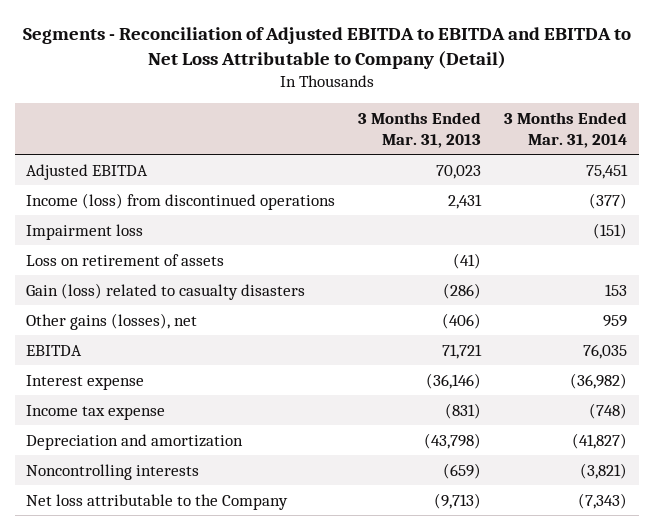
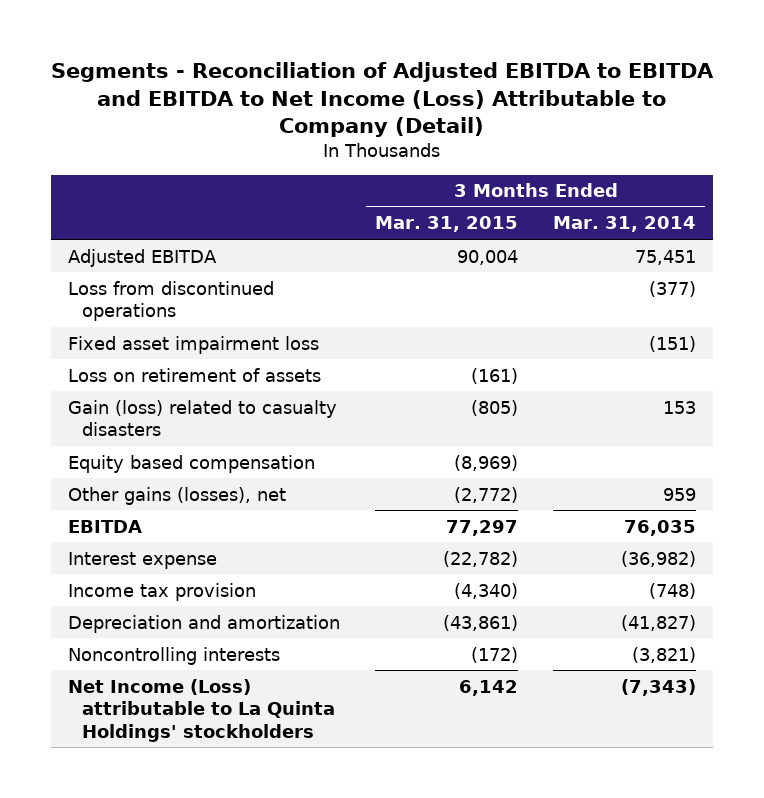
[22,26,631,70] Segments - Reconciliation of Adjusted EBITDA to EBITDA and EBITDA to Net Loss Attributable to Company (Detail) -> [51,62,715,138] Segments - Reconciliation of Adjusted EBITDA to EBITDA and EBITDA to Net Income (Loss) Attributable to Company (Detail)
[358,111,482,148] 3 Months Ended Mar. 31, 2013 -> none
none -> [375,216,519,233] Mar. 31, 2015
[26,192,336,210] Income (loss) from discontinued operations -> [68,280,275,322] Loss from discontinued operations
[26,223,144,240] Impairment loss -> [68,335,320,354] Fixed asset impairment loss
none -> [68,454,316,473] Equity based compensation
[26,404,166,420] Income tax expense -> [68,582,257,601] Income tax provision
[26,493,289,510] Net loss attributable to the Company -> [68,678,336,742] Net Income (Loss) attributable to La Quinta Holdings' stockholders

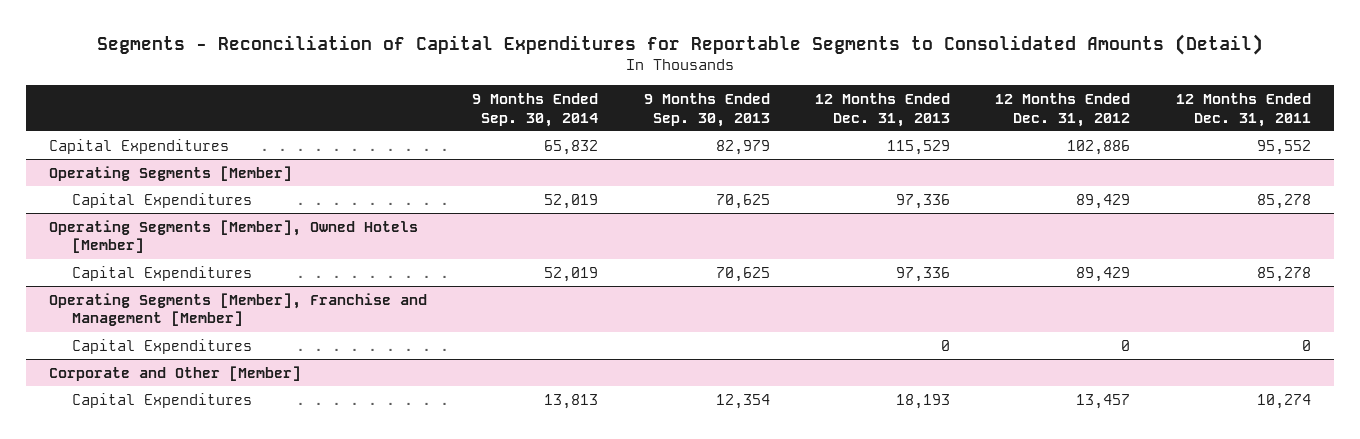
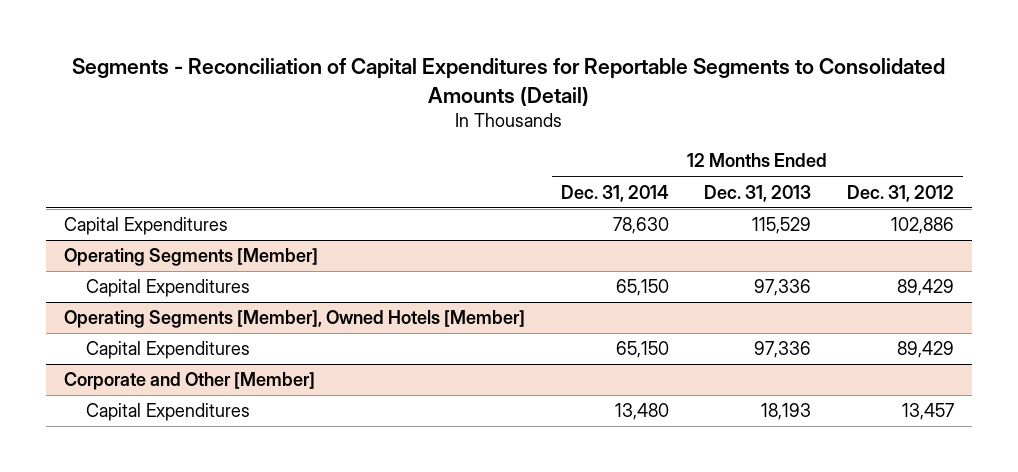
[472,93,599,127] 9 Months Ended Sep. 30, 2014 -> none
[643,93,770,127] 9 Months Ended Sep. 30, 2013 -> none
[1175,93,1311,127] 12 Months Ended Dec. 31, 2011 -> none
none -> [560,184,669,202] Dec. 31, 2014
[48,292,427,327] Operating Segments [Member], Franchise and Management [Member] -> none
[72,338,253,354] Capital Expenditures -> none

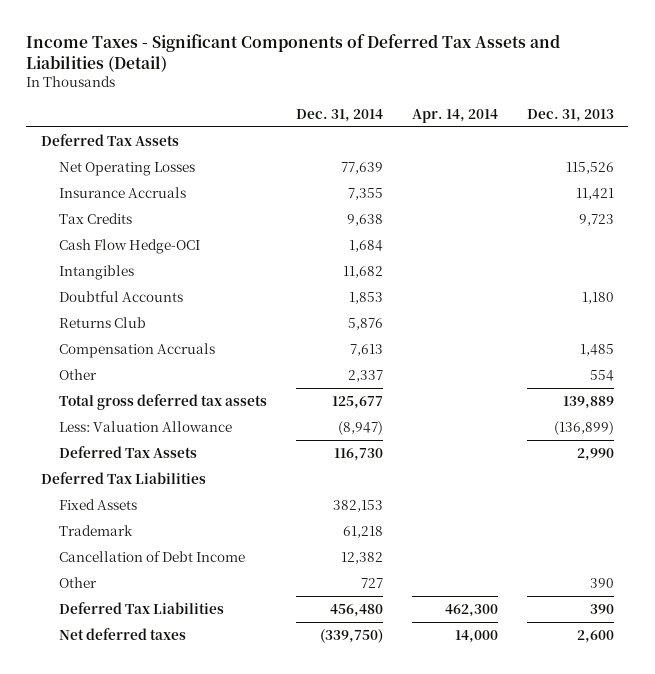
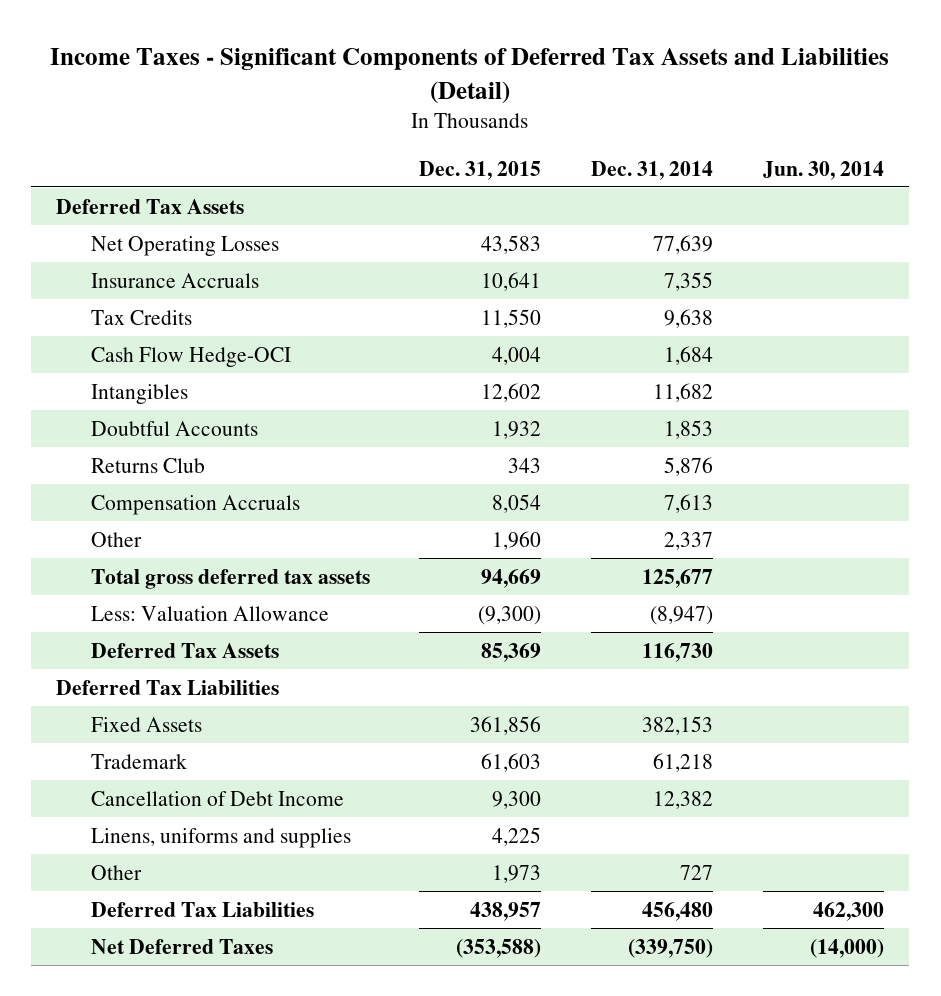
[411,108,498,123] Apr. 14, 2014 -> none
[526,108,614,122] Dec. 31, 2013 -> none
none -> [419,160,542,180] Dec. 31, 2015
none -> [763,160,885,180] Jun. 30, 2014
none -> [90,827,351,848] Linens, uniforms and supplies
[59,628,187,641] Net deferred taxes -> [90,938,273,954] Net Deferred Taxes

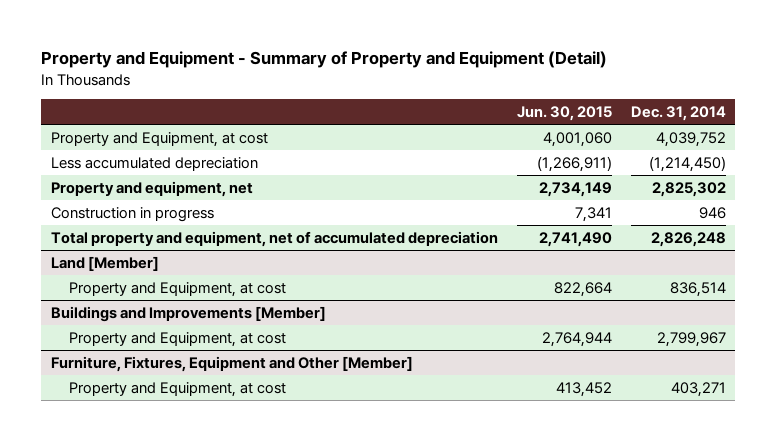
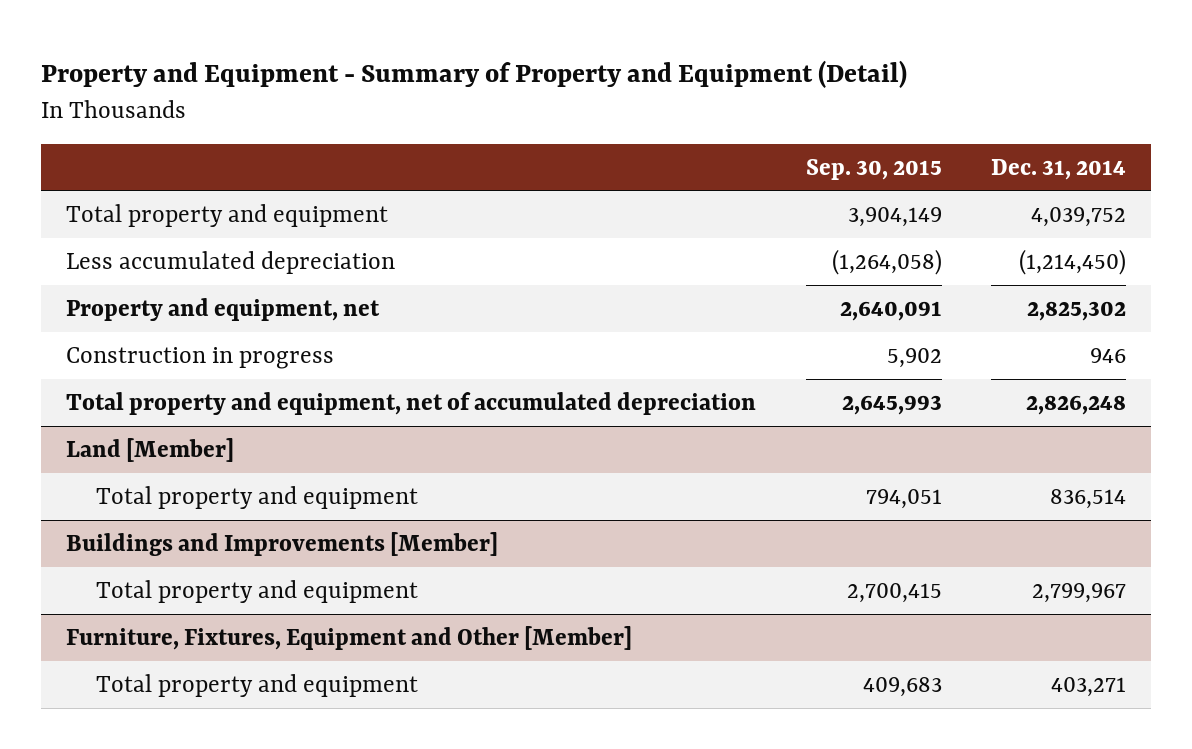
[516,106,612,122] Jun. 30, 2015 -> none
none -> [805,158,942,180] Sep. 30, 2015
[50,131,268,147] Property and Equipment, at cost -> [66,203,389,227] Total property and equipment
[69,281,287,297] Property and Equipment, at cost -> [96,485,419,509] Total property and equipment
[69,331,287,347] Property and Equipment, at cost -> [96,579,419,603] Total property and equipment
[69,381,287,397] Property and Equipment, at cost -> [96,673,419,697] Total property and equipment

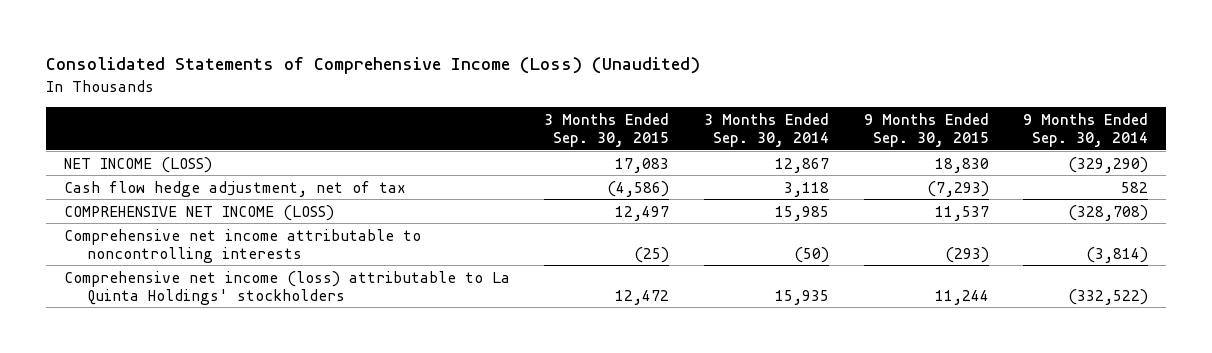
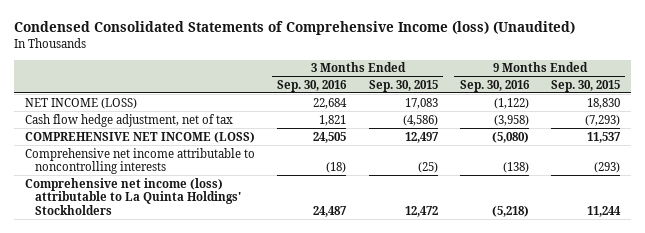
[46,57,701,75] Consolidated Statements of Comprehensive Income (Loss) (Unaudited) -> [14,21,576,36] Condensed Consolidated Statements of Comprehensive Income (loss) (Unaudited)
[703,112,829,147] 3 Months Ended Sep. 30, 2014 -> none
[1023,112,1149,147] 9 Months Ended Sep. 30, 2014 -> none
none -> [277,79,348,92] Sep. 30, 2016
none -> [459,79,530,92] Sep. 30, 2016
[63,270,510,305] Comprehensive net income (loss) attributable to La Quinta Holdings' stockholders -> [25,177,242,216] Comprehensive net income (loss) attributable to La Quinta Holdings' Stockholders

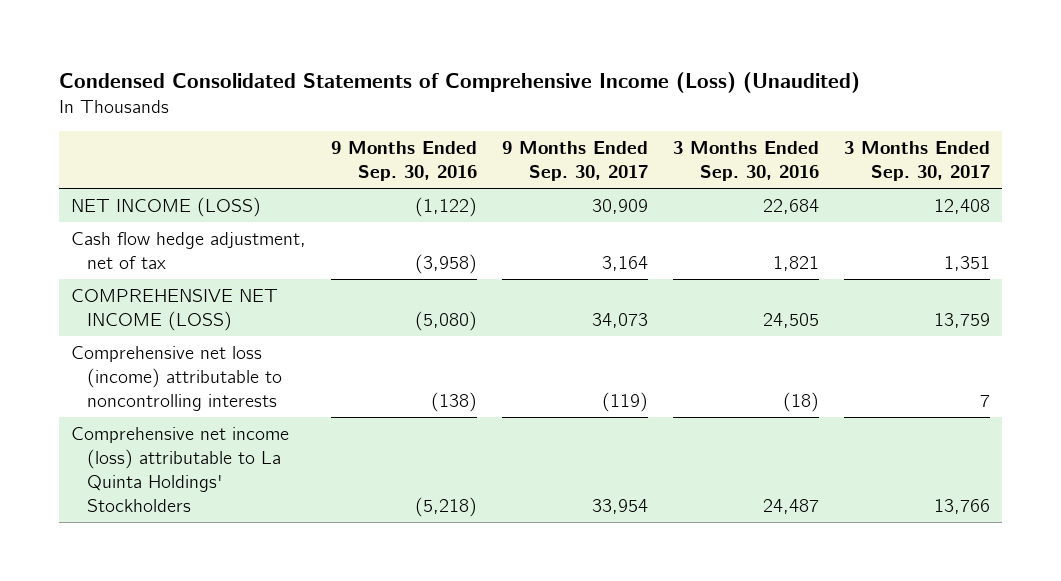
[14,21,576,36] Condensed Consolidated Statements of Comprehensive Income (loss) (Unaudited) -> [59,71,861,93] Condensed Consolidated Statements of Comprehensive Income (Loss) (Unaudited)
[368,79,438,92] Sep. 30, 2015 -> none
[550,79,620,92] Sep. 30, 2015 -> none
none -> [502,140,649,181] 9 Months Ended Sep. 30, 2017
none -> [843,140,990,181] 3 Months Ended Sep. 30, 2017
[25,147,256,175] Comprehensive net income attributable to noncontrolling interests -> [71,345,282,411] Comprehensive net loss (income) attributable to noncontrolling interests

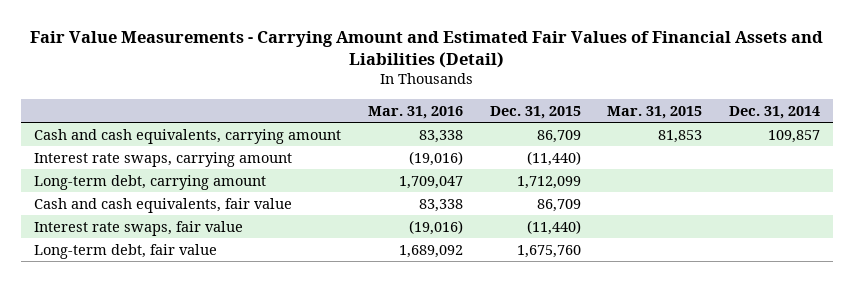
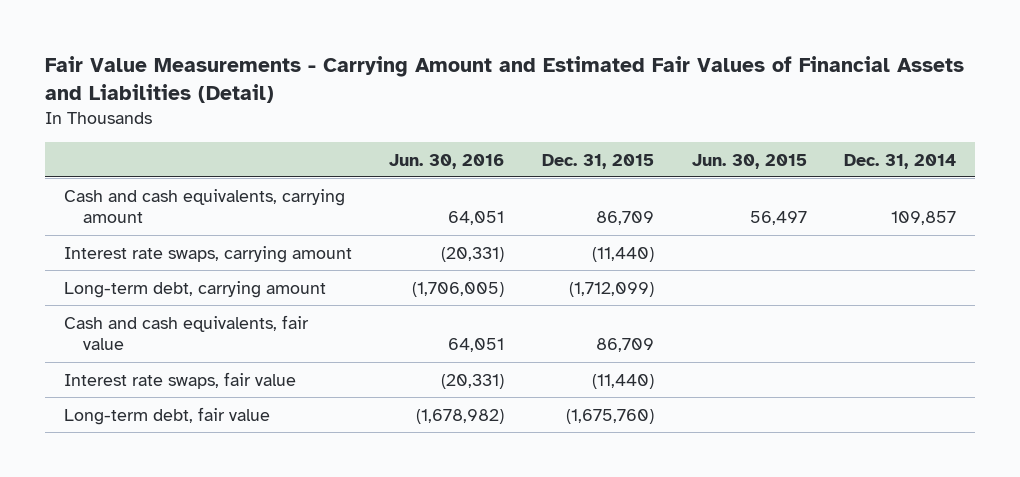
[367,105,463,119] Mar. 31, 2016 -> none
[607,105,703,119] Mar. 31, 2015 -> none
none -> [389,153,505,169] Jun. 30, 2016
none -> [691,153,807,169] Jun. 30, 2015
[516,175,581,189] 1,712,099 -> [568,281,654,297] (1,712,099)
[516,244,581,258] 1,675,760 -> [565,408,654,424] (1,675,760)

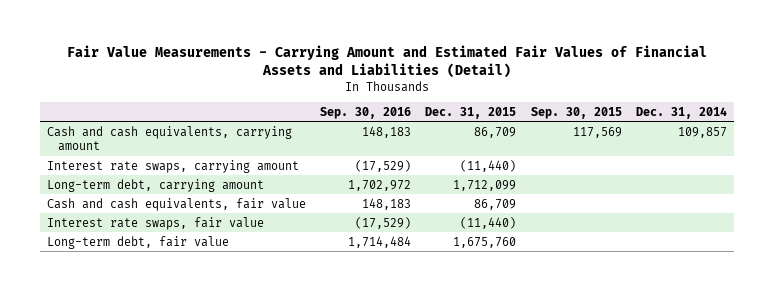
[389,153,505,169] Jun. 30, 2016 -> none
[691,153,807,169] Jun. 30, 2015 -> none
none -> [320,106,412,119] Sep. 30, 2016
none -> [530,106,622,119] Sep. 30, 2015
[568,281,654,297] (1,712,099) -> [453,179,517,191] 1,712,099
[565,408,654,424] (1,675,760) -> [453,236,517,248] 1,675,760

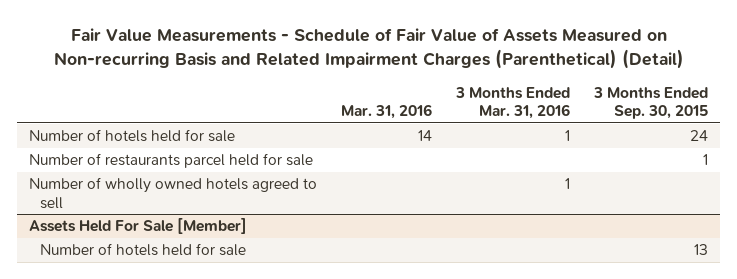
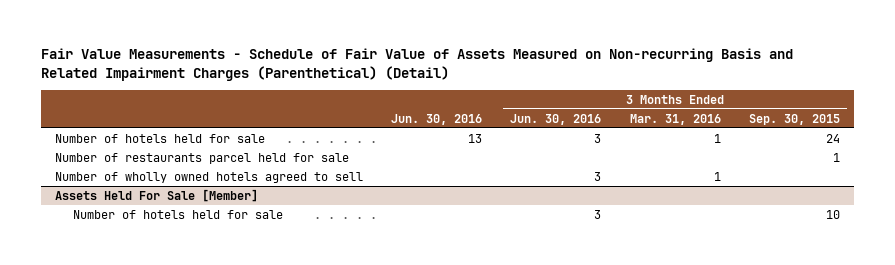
[341,104,433,120] Mar. 31, 2016 -> none
none -> [391,113,483,125] Jun. 30, 2016
none -> [510,113,602,125] Jun. 30, 2016
[693,244,708,256] 13 -> [826,209,841,219] 10

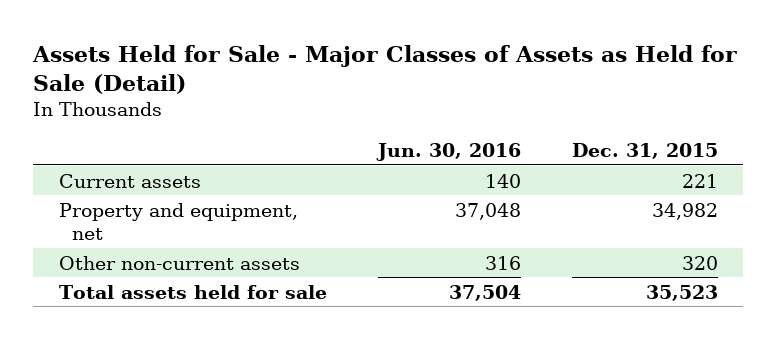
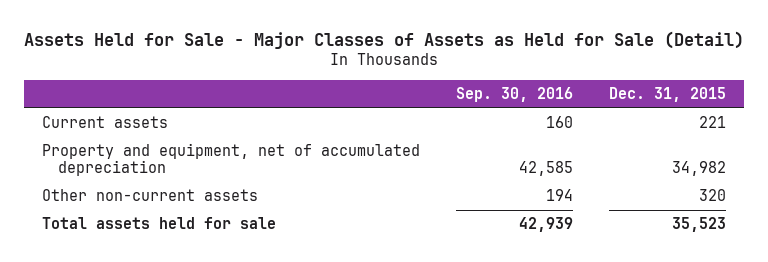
[375,142,521,161] Jun. 30, 2016 -> none
none -> [456,86,574,102] Sep. 30, 2016
[58,202,298,241] Property and equipment, net -> [41,143,420,176] Property and equipment, net of accumulated depreciation

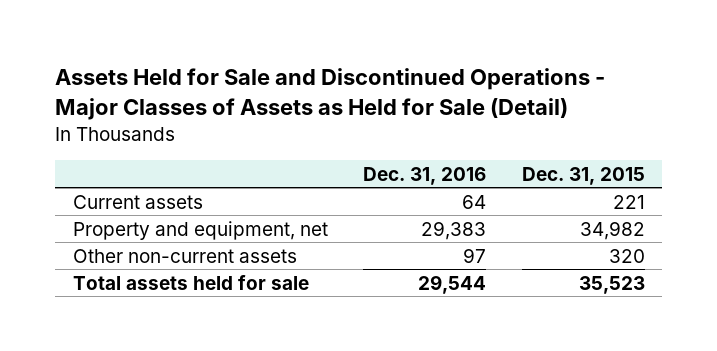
[24,31,745,50] Assets Held for Sale - Major Classes of Assets as Held for Sale (Detail) -> [55,68,606,120] Assets Held for Sale and Discontinued Operations - Major Classes of Assets as Held for Sale (Detail)
[456,86,574,102] Sep. 30, 2016 -> none
none -> [363,166,487,185] Dec. 31, 2016
[41,143,420,176] Property and equipment, net of accumulated depreciation -> [72,220,328,240] Property and equipment, net

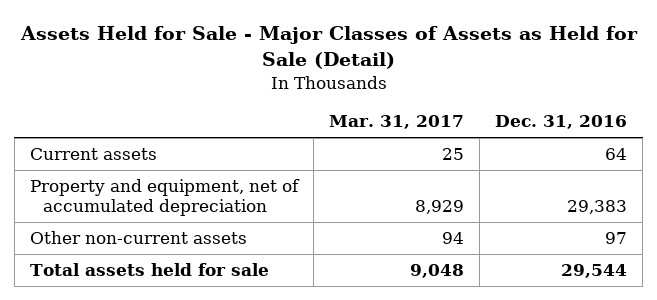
[55,68,606,120] Assets Held for Sale and Discontinued Operations - Major Classes of Assets as Held for Sale (Detail) -> [19,26,638,70] Assets Held for Sale - Major Classes of Assets as Held for Sale (Detail)
[521,166,645,185] Dec. 31, 2015 -> none
none -> [329,115,465,130] Mar. 31, 2017
[72,220,328,240] Property and equipment, net -> [29,179,300,216] Property and equipment, net of accumulated depreciation

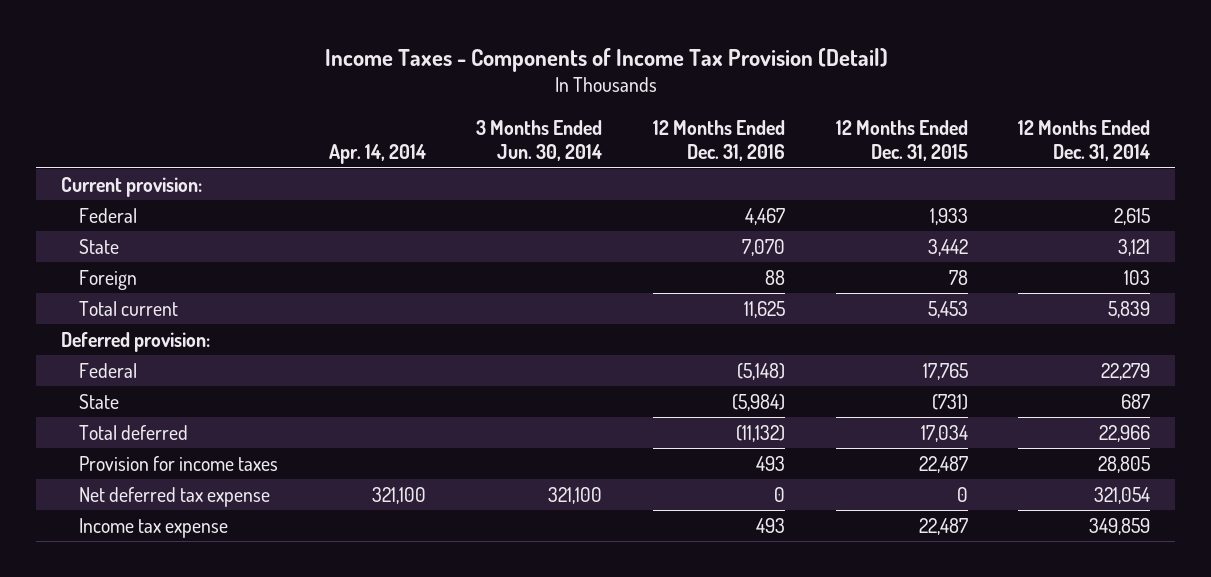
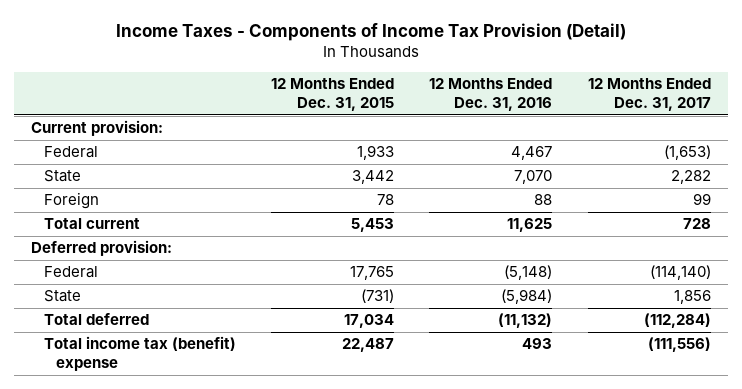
[328,144,426,165] Apr. 14, 2014 -> none
[476,119,603,162] 3 Months Ended Jun. 30, 2014 -> none
[1018,119,1151,162] 12 Months Ended Dec. 31, 2014 -> none
none -> [587,78,711,112] 12 Months Ended Dec. 31, 2017
[79,455,279,471] Provision for income taxes -> none
[79,486,271,507] Net deferred tax expense -> none
[79,517,229,538] Income tax expense -> [43,336,236,372] Total income tax (benefit) expense

